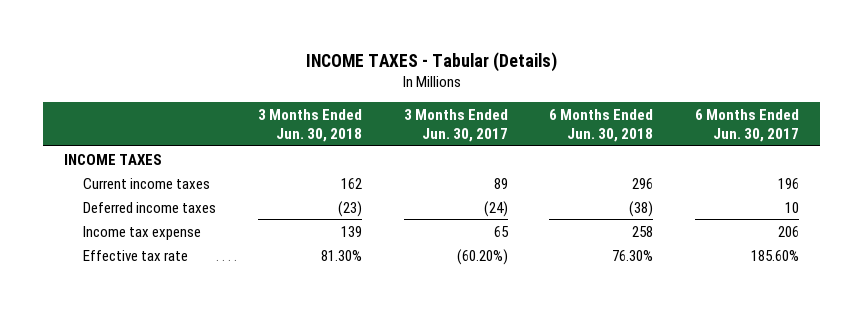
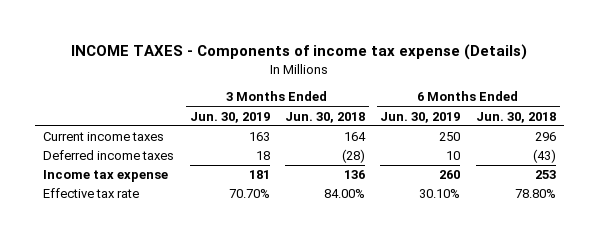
[305,51,557,72] INCOME TAXES - Tabular (Details) -> [71,43,528,60] INCOME TAXES - Components of income tax expense (Details)
[403,108,508,143] 3 Months Ended Jun. 30, 2017 -> none
[695,108,800,143] 6 Months Ended Jun. 30, 2017 -> none
none -> [189,111,270,123] Jun. 30, 2019
none -> [380,111,461,123] Jun. 30, 2019
[64,153,163,165] INCOME TAXES -> none
[340,177,362,189] 162 -> [343,132,366,142] 164
[337,200,362,217] (23) -> [341,149,365,164] (28)
[629,200,654,217] (38) -> [532,149,556,164] (43)
[340,225,362,237] 139 -> [343,170,365,180] 136
[632,225,654,237] 258 -> [534,170,556,180] 253
[320,249,362,261] 81.30% -> [323,189,365,199] 84.00%
[612,249,654,261] 76.30% -> [514,189,556,199] 78.80%

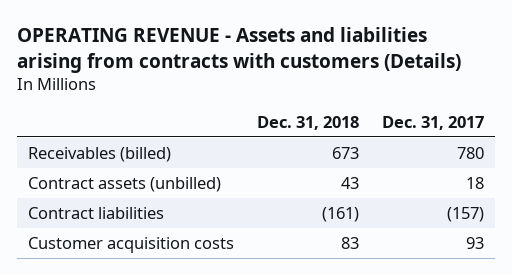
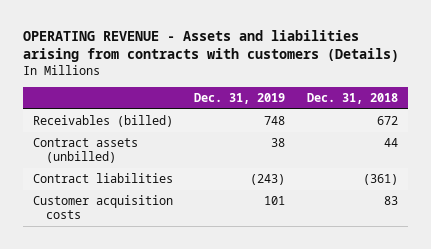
[381,115,484,130] Dec. 31, 2017 -> none
none -> [194,93,286,105] Dec. 31, 2019
[331,146,359,159] 673 -> [376,116,398,126] 672
[340,176,359,189] 43 -> [383,138,398,148] 44
[321,206,359,222] (161) -> [362,174,398,186] (361)

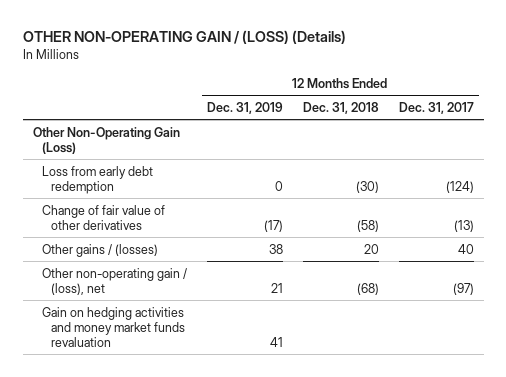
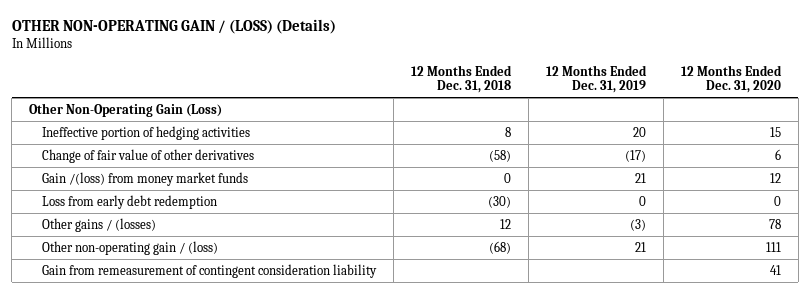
[398,102,474,115] Dec. 31, 2017 -> none
none -> [680,64,782,94] 12 Months Ended Dec. 31, 2020
none -> [42,125,251,140] Ineffective portion of hedging activities
[42,306,186,347] Gain on hedging activities and money market funds revaluation -> none
none -> [42,171,249,186] Gain /(loss) from money market funds
[42,165,154,194] Loss from early debt redemption -> [42,194,218,209] Loss from early debt redemption
[268,243,283,254] 38 -> [629,218,646,231] (3)
[363,243,379,254] 20 -> [500,218,512,229] 12
[42,267,188,295] Other non-operating gain / (loss), net -> [42,240,219,255] Other non-operating gain / (loss)
none -> [42,263,378,278] Gain from remeasurement of contingent consideration liability

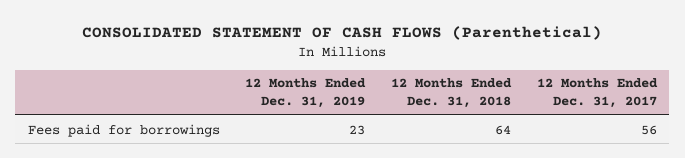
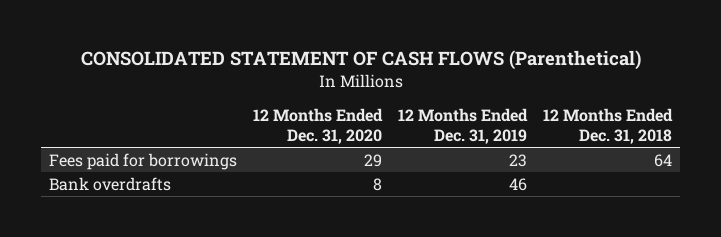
[536,78,658,109] 12 Months Ended Dec. 31, 2017 -> none
none -> [253,107,384,144] 12 Months Ended Dec. 31, 2020
none -> [48,176,171,191] Bank overdrafts

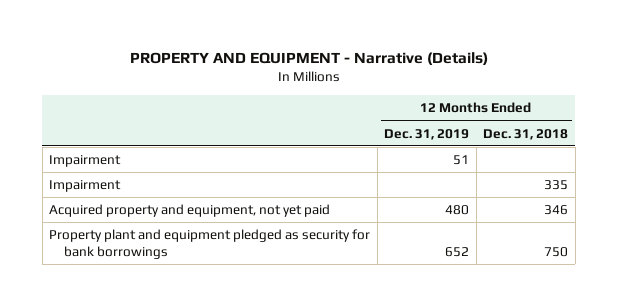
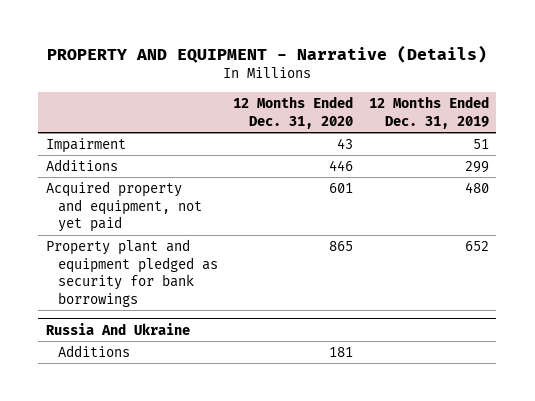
[483,128,569,140] Dec. 31, 2018 -> none
none -> [233,96,354,129] 12 Months Ended Dec. 31, 2020
[49,180,122,193] Impairment -> none
none -> [46,159,119,172] Additions
none -> [46,322,191,335] Russia And Ukraine
none -> [58,345,131,358] Additions

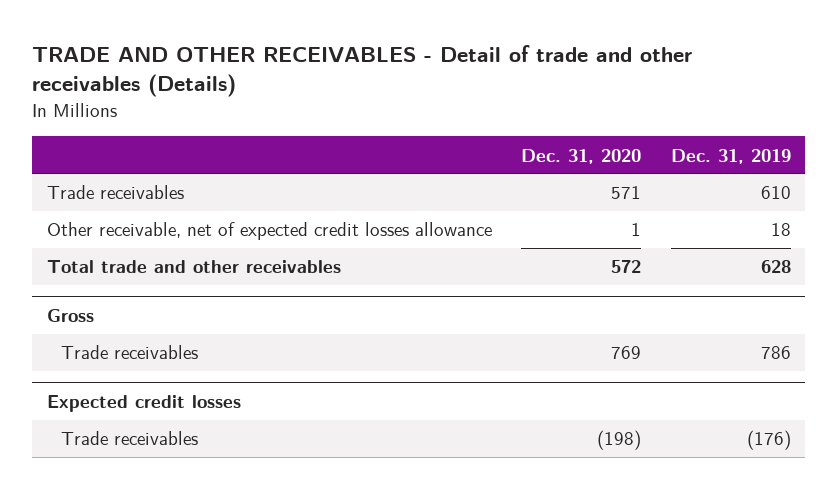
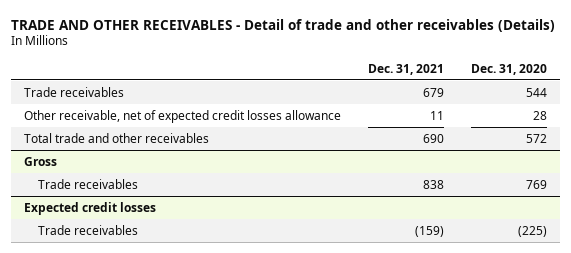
[670,148,791,164] Dec. 31, 2019 -> none
none -> [367,63,444,75] Dec. 31, 2021
[611,186,642,200] 571 -> [525,87,547,97] 544
[631,223,642,237] 1 -> [532,110,547,120] 28
[597,430,642,451] (198) -> [517,225,547,237] (225)

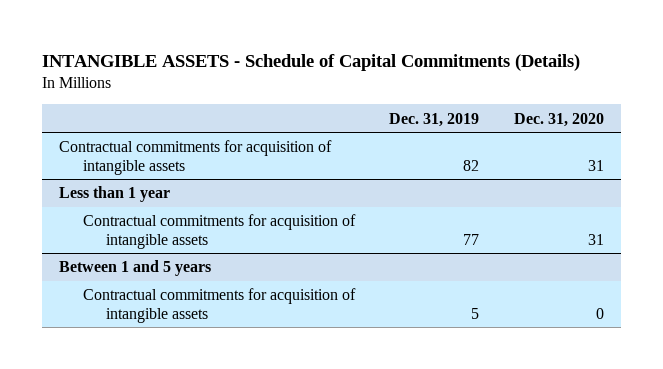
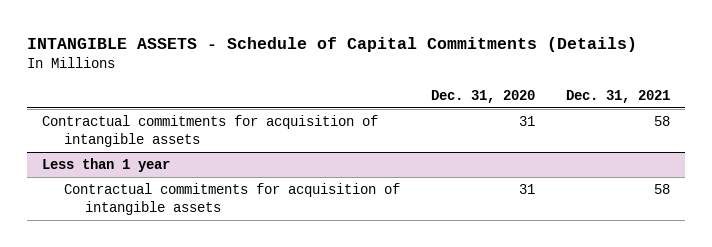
[389,112,480,127] Dec. 31, 2019 -> none
none -> [565,89,670,103] Dec. 31, 2021
[59,260,212,277] Between 1 and 5 years -> none
[82,288,356,323] Contractual commitments for acquisition of intangible assets -> none

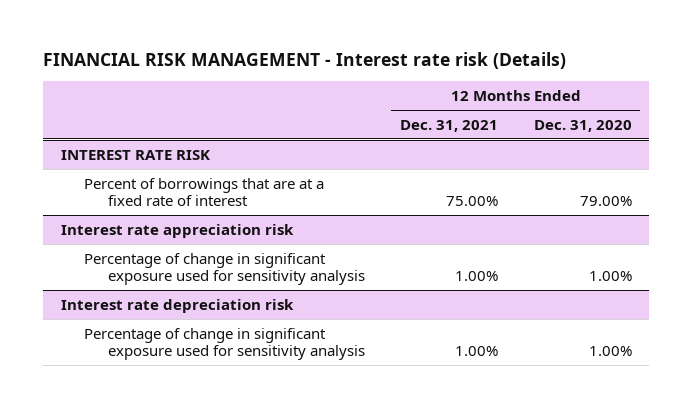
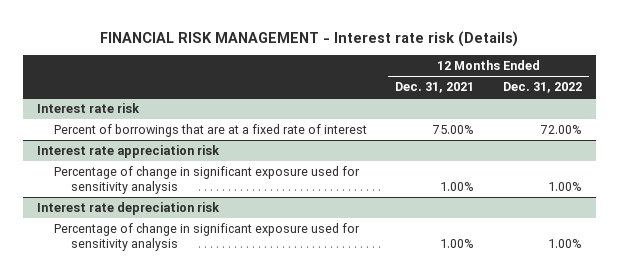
[533,119,632,132] Dec. 31, 2020 -> none
none -> [502,82,582,94] Dec. 31, 2022
[60,149,210,160] INTEREST RATE RISK -> [37,103,141,114] Interest rate risk

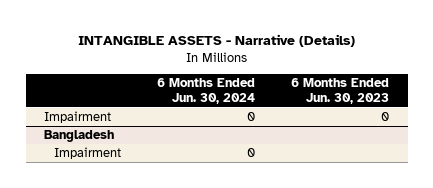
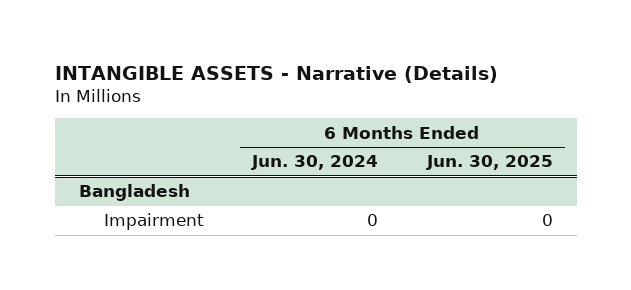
[291,78,390,104] 6 Months Ended Jun. 30, 2023 -> none
none -> [425,155,553,171] Jun. 30, 2025
[44,111,112,124] Impairment -> none

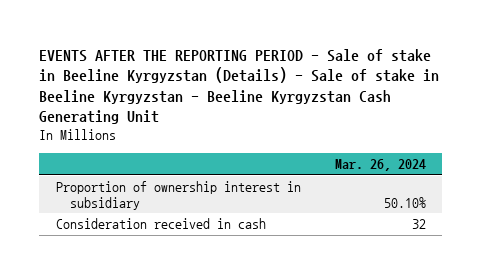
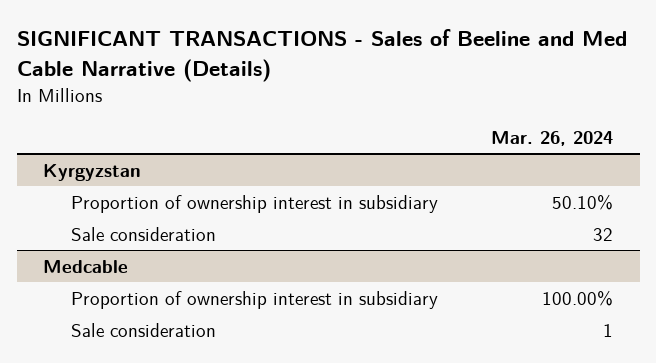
[38,48,439,125] EVENTS AFTER THE REPORTING PERIOD - Sale of stake in Beeline Kyrgyzstan (Details) - Sale of stake in Beeline Kyrgyzstan - Beeline Kyrgyzstan Cash Generating Unit -> [16,29,627,83] SIGNIFICANT TRANSACTIONS - Sales of Beeline and Med Cable Narrative (Details)
none -> [43,163,142,181] Kyrgyzstan
[55,218,266,230] Consideration received in cash -> [71,226,217,241] Sale consideration
none -> [43,259,129,273] Medcable
none -> [71,290,439,309] Proportion of ownership interest in subsidiary
none -> [71,322,217,337] Sale consideration

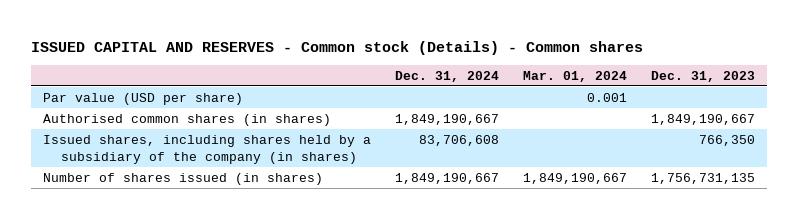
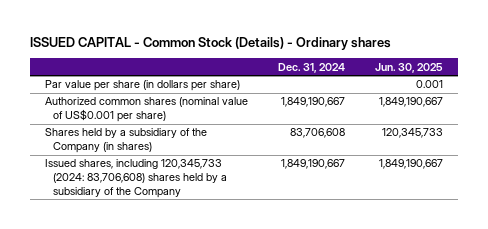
[31,40,644,55] ISSUED CAPITAL AND RESERVES - Common stock (Details) - Common shares -> [29,37,391,51] ISSUED CAPITAL - Common Stock (Details) - Ordinary shares
[523,70,628,82] Mar. 01, 2024 -> none
[651,70,756,82] Dec. 31, 2023 -> none
none -> [375,62,444,73] Jun. 30, 2025
[43,92,244,105] Par value (USD per share) -> [44,80,240,92] Par value per share (in dollars per share)
[43,113,332,126] Authorised common shares (in shares) -> [44,97,248,123] Authorized common shares (nominal value of US$0.001 per share)
[43,134,372,164] Issued shares, including shares held by a subsidiary of the company (in shares) -> [44,128,207,154] Shares held by a subsidiary of the Company (in shares)
[43,172,324,185] Number of shares issued (in shares) -> [44,159,227,198] Issued shares, including 120,345,733 (2024: 83,706,608) shares held by a subsidiary of the Company

